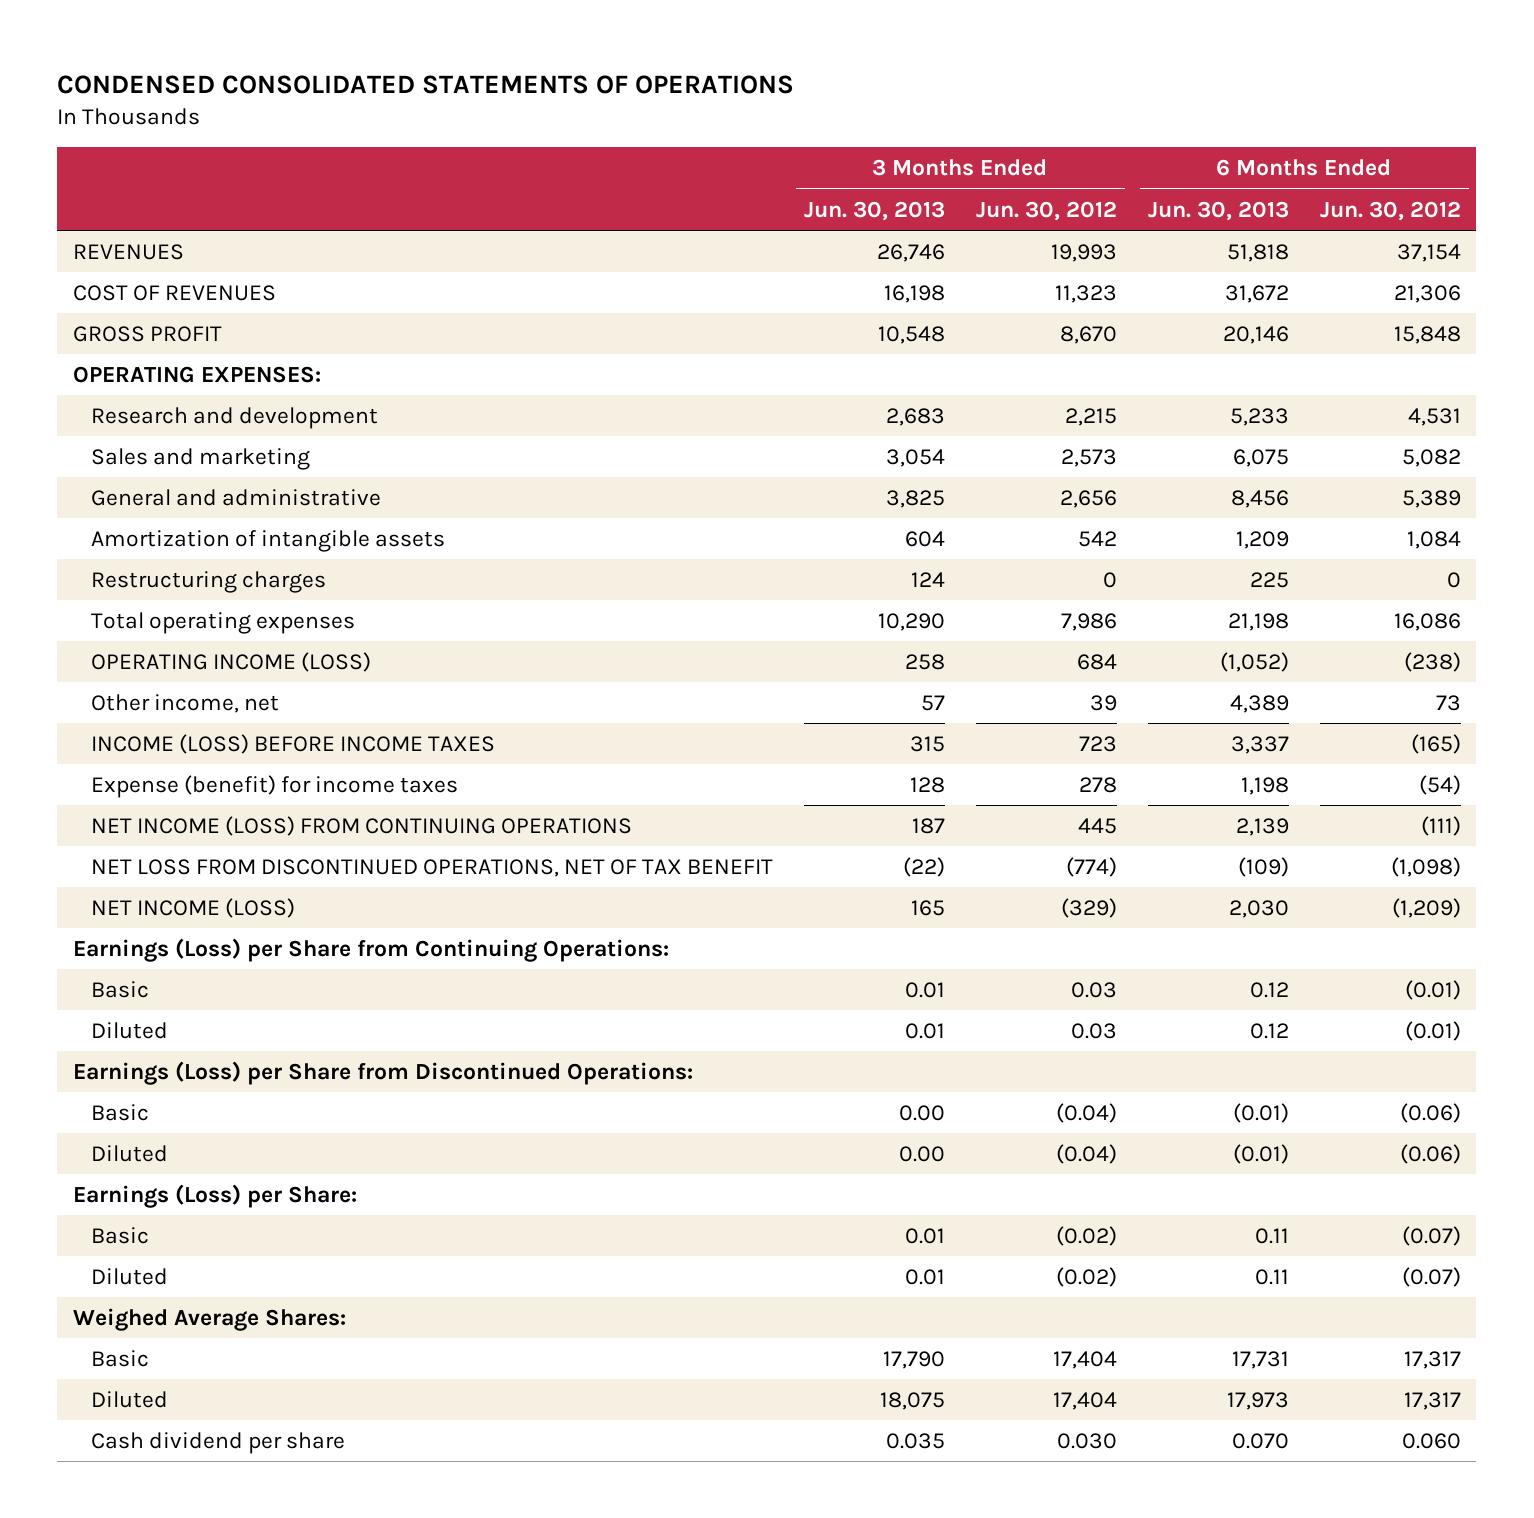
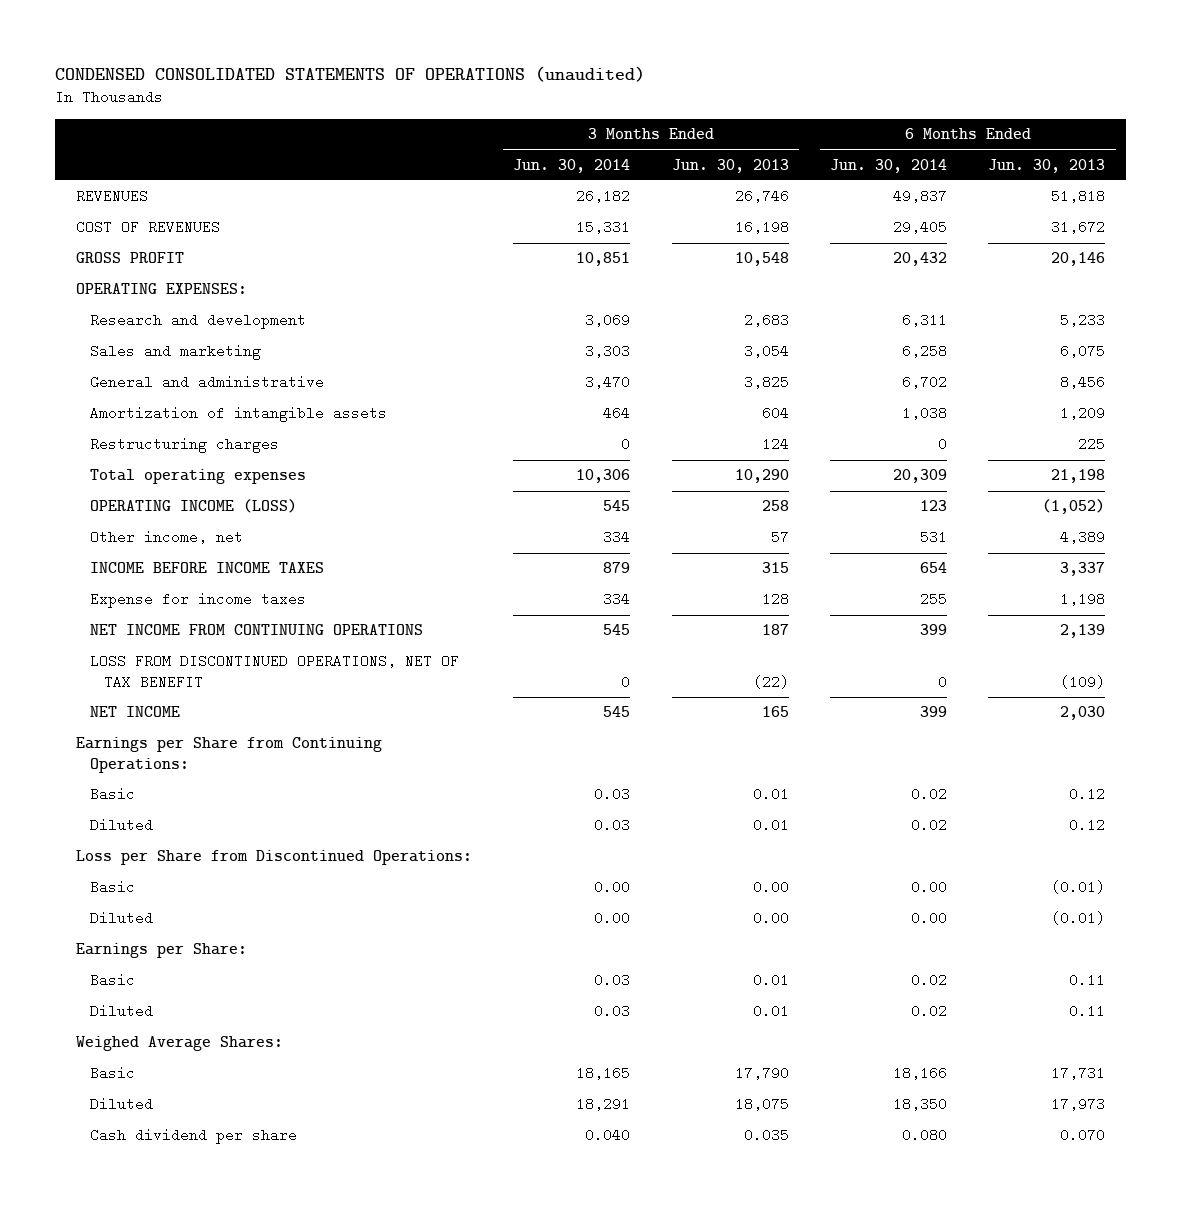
[57,75,795,95] CONDENSED CONSOLIDATED STATEMENTS OF OPERATIONS -> [54,66,645,83] CONDENSED CONSOLIDATED STATEMENTS OF OPERATIONS (unaudited)
[975,200,1117,221] Jun. 30, 2012 -> none
[1319,200,1461,221] Jun. 30, 2012 -> none
none -> [513,158,631,173] Jun. 30, 2014
none -> [829,158,947,173] Jun. 30, 2014
[90,733,495,754] INCOME (LOSS) BEFORE INCOME TAXES -> [89,562,324,574] INCOME BEFORE INCOME TAXES
[90,774,458,798] Expense (benefit) for income taxes -> [89,592,306,609] Expense for income taxes
[90,815,632,836] NET INCOME (LOSS) FROM CONTINUING OPERATIONS -> [89,624,423,636] NET INCOME FROM CONTINUING OPERATIONS
[90,858,773,877] NET LOSS FROM DISCONTINUED OPERATIONS, NET OF TAX BENEFIT -> [89,654,459,689] LOSS FROM DISCONTINUED OPERATIONS, NET OF TAX BENEFIT
[90,897,295,918] NET INCOME (LOSS) -> [89,706,180,718] NET INCOME
[72,937,669,962] Earnings (Loss) per Share from Continuing Operations: -> [75,737,382,773] Earnings per Share from Continuing Operations:
[72,1060,693,1085] Earnings (Loss) per Share from Discontinued Operations: -> [75,850,472,866] Loss per Share from Discontinued Operations:
[72,1183,357,1208] Earnings (Loss) per Share: -> [75,943,247,959] Earnings per Share:

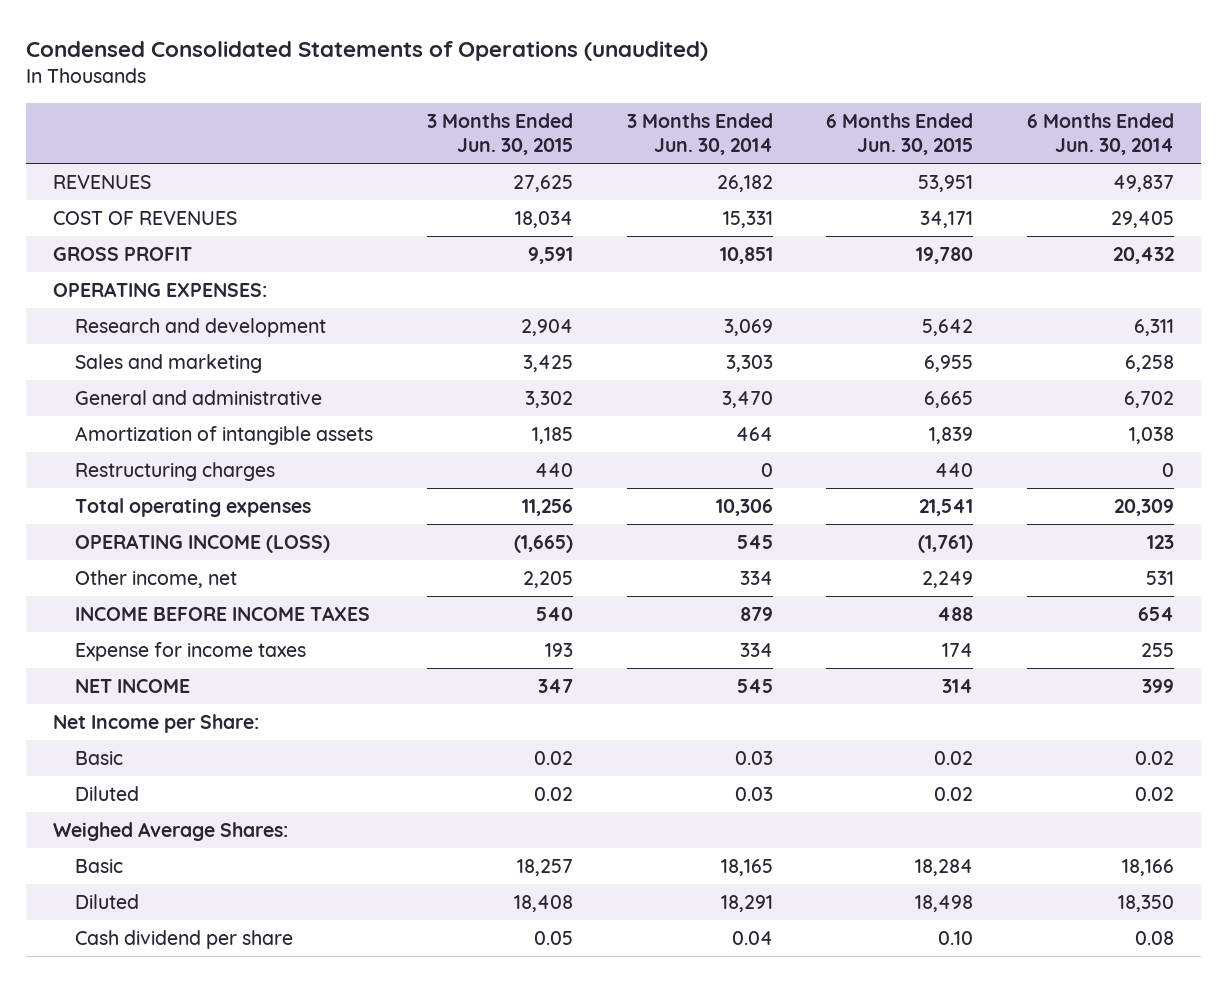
[54,66,645,83] CONDENSED CONSOLIDATED STATEMENTS OF OPERATIONS (unaudited) -> [26,40,709,61] Condensed Consolidated Statements of Operations (unaudited)
[671,158,789,173] Jun. 30, 2013 -> none
[988,158,1106,173] Jun. 30, 2013 -> none
none -> [426,112,573,155] 3 Months Ended Jun. 30, 2015
none -> [826,112,974,155] 6 Months Ended Jun. 30, 2015
[89,624,423,636] NET INCOME FROM CONTINUING OPERATIONS -> none
[89,654,459,689] LOSS FROM DISCONTINUED OPERATIONS, NET OF TAX BENEFIT -> none
[75,737,382,773] Earnings per Share from Continuing Operations: -> none
[89,787,135,802] Basic -> none
[89,818,153,833] Diluted -> none
[75,850,472,866] Loss per Share from Discontinued Operations: -> none
[89,880,135,895] Basic -> none
[89,911,153,926] Diluted -> none
[75,943,247,959] Earnings per Share: -> [53,714,260,734] Net Income per Share:
[585,1128,631,1143] 0.040 -> [731,931,773,946] 0.04
[901,1128,947,1143] 0.080 -> [1135,931,1175,946] 0.08

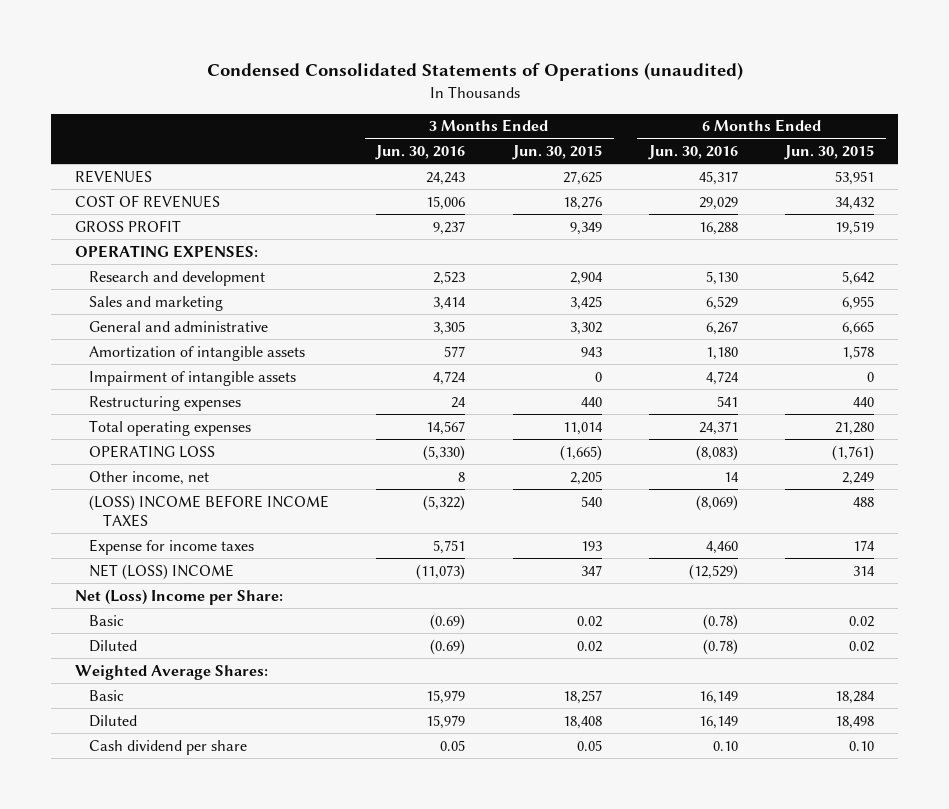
[626,112,773,155] 3 Months Ended Jun. 30, 2014 -> none
[1027,112,1175,155] 6 Months Ended Jun. 30, 2014 -> none
none -> [375,145,466,161] Jun. 30, 2016
none -> [648,145,739,161] Jun. 30, 2016
[514,211,573,229] 18,034 -> [562,195,602,210] 18,276
[920,211,974,229] 34,171 -> [835,196,875,210] 34,432
[527,247,573,265] 9,591 -> [569,221,602,235] 9,349
[916,247,974,265] 19,780 -> [835,220,875,235] 19,519
[531,427,573,445] 1,185 -> [580,346,602,357] 943
[929,427,974,445] 1,839 -> [842,345,875,360] 1,578
none -> [89,370,297,386] Impairment of intangible assets
[74,462,275,482] Restructuring charges -> [89,395,242,411] Restructuring expenses
[521,499,573,517] 11,256 -> [562,421,603,435] 11,014
[919,499,974,517] 21,541 -> [835,421,875,435] 21,280
[74,534,330,554] OPERATING INCOME (LOSS) -> [89,444,216,458] OPERATING LOSS
[74,606,370,622] INCOME BEFORE INCOME TAXES -> [89,494,330,527] (LOSS) INCOME BEFORE INCOME TAXES
[74,679,190,694] NET INCOME -> [89,563,235,580] NET (LOSS) INCOME
[53,714,260,734] Net Income per Share: -> [74,588,283,605] Net (Loss) Income per Share:
[53,822,289,842] Weighed Average Shares: -> [74,664,268,680] Weighted Average Shares:

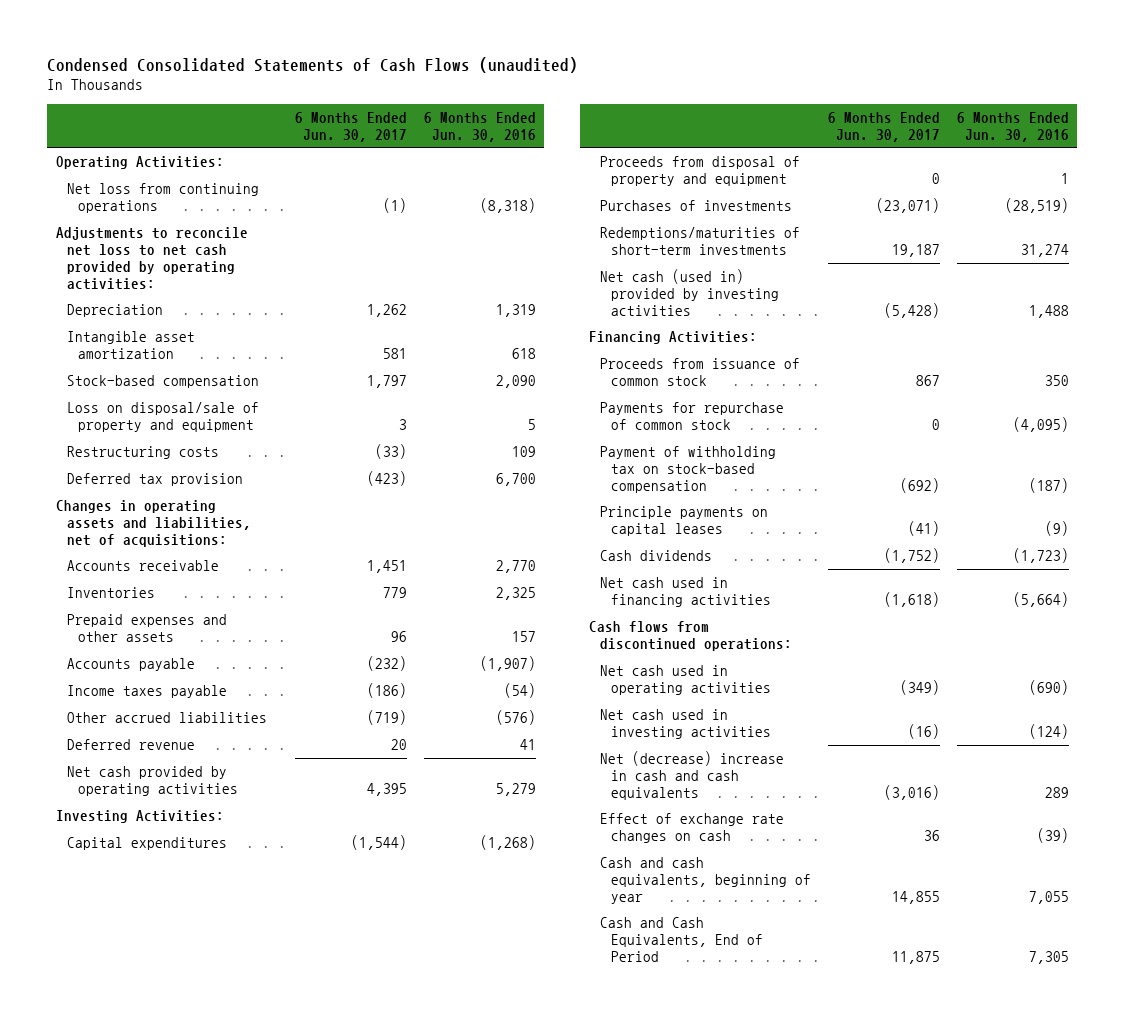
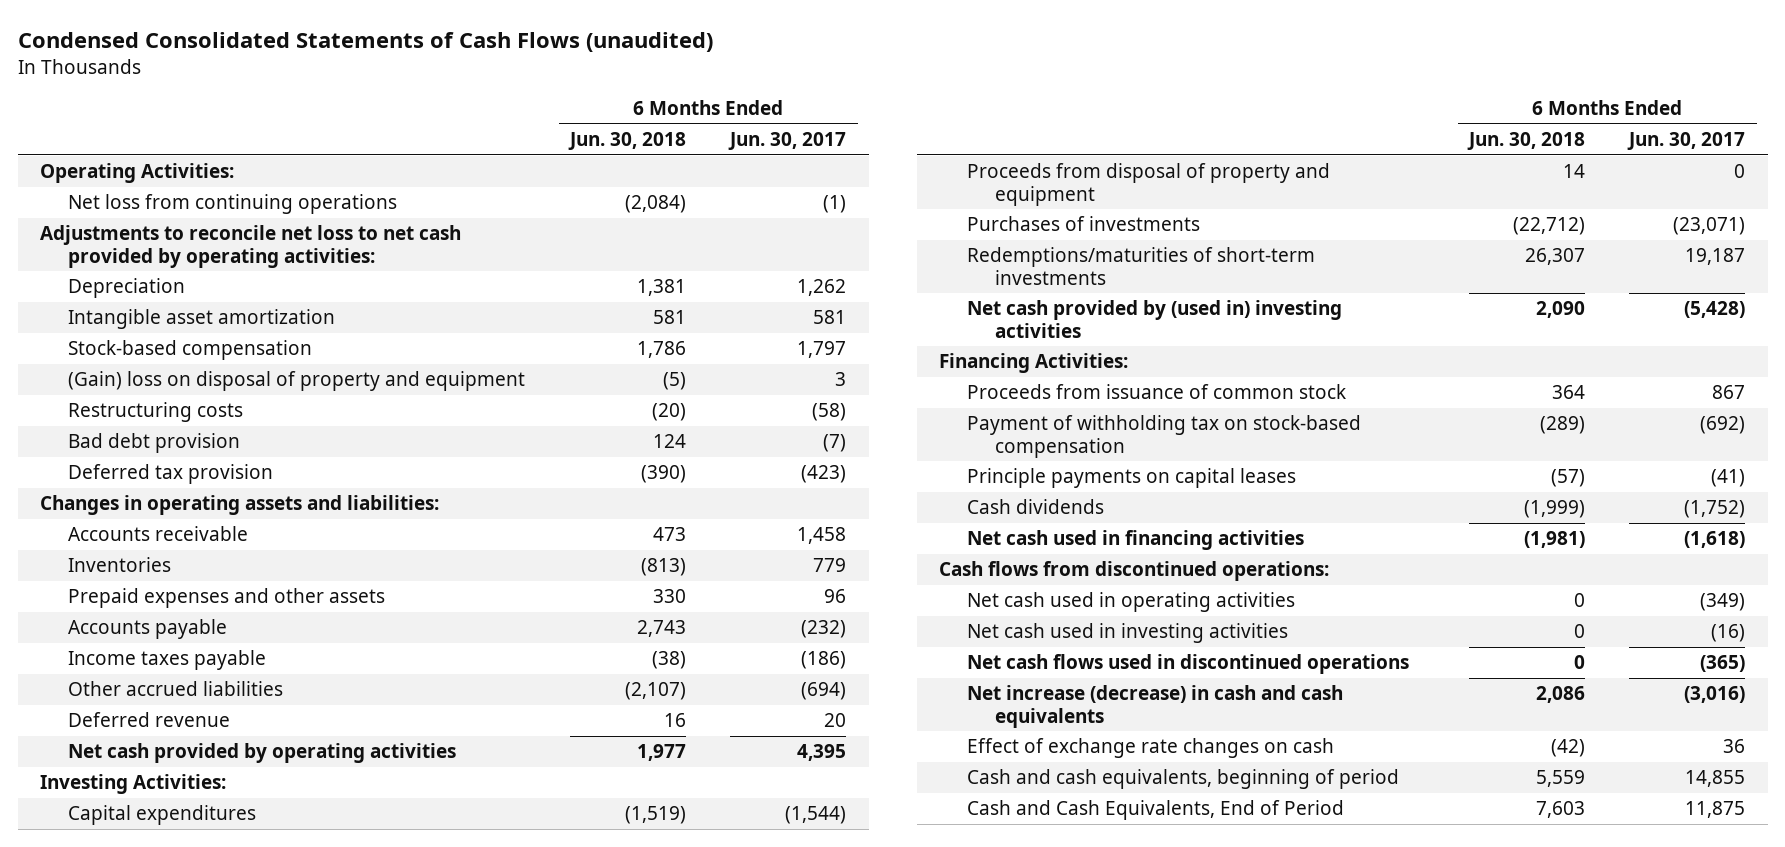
[423,111,536,142] 6 Months Ended Jun. 30, 2016 -> none
none -> [567,132,686,151] Jun. 30, 2018
[66,401,259,432] Loss on disposal/sale of property and equipment -> [68,371,526,392] (Gain) loss on disposal of property and equipment
[374,443,407,459] (33) -> [812,403,847,422] (58)
none -> [68,433,241,454] Bad debt provision
[55,499,251,547] Changes in operating assets and liabilities, net of acquisitions: -> [40,495,440,516] Changes in operating assets and liabilities:
[366,559,407,573] 1,451 -> [797,527,847,545] 1,458
[366,709,407,725] (719) -> [801,682,847,701] (694)
[600,268,780,316] Net cash (used in) provided by investing activities -> [967,300,1343,338] Net cash provided by (used in) investing activities
[600,401,785,430] Payments for repurchase of common stock -> none
none -> [967,654,1410,675] Net cash flows used in discontinued operations
[600,750,785,800] Net (decrease) increase in cash and cash equivalents -> [967,685,1344,728] Net increase (decrease) in cash and cash equivalents
[600,856,812,904] Cash and cash equivalents, beginning of year -> [967,769,1400,790] Cash and cash equivalents, beginning of period

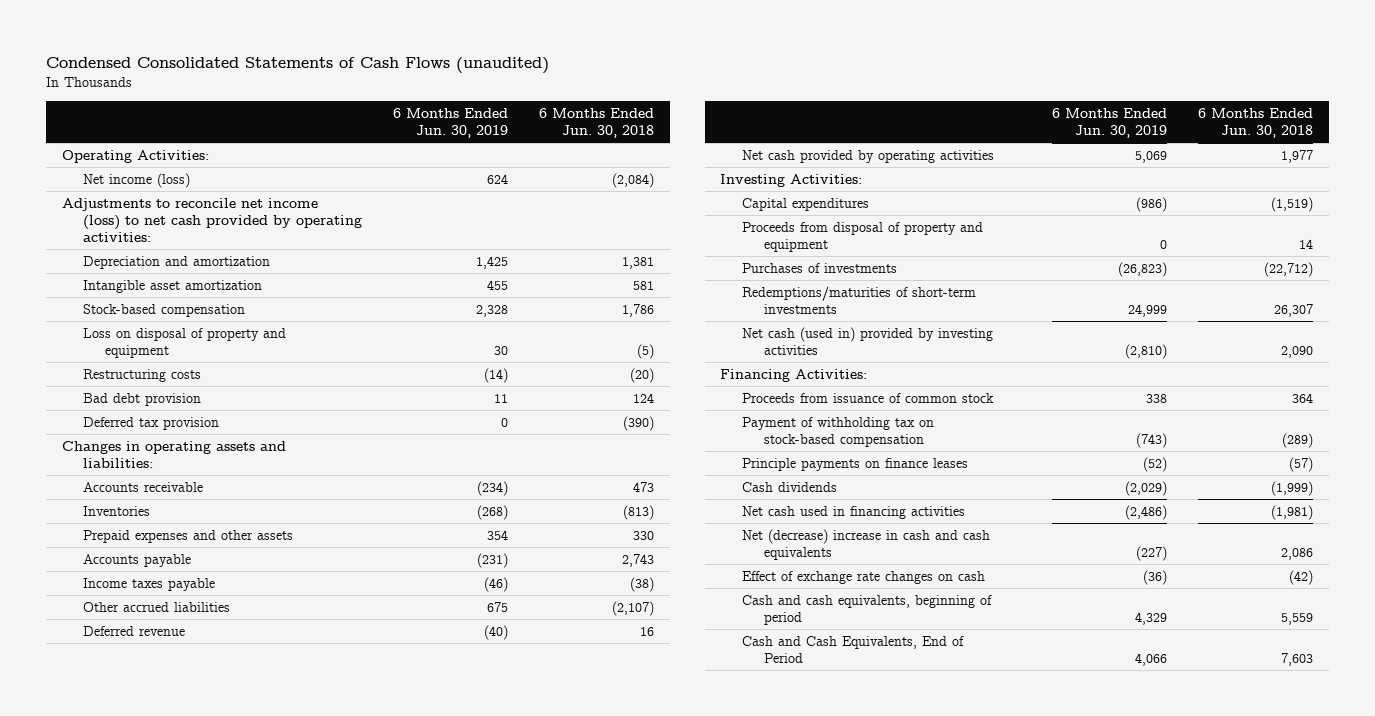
[728,132,847,151] Jun. 30, 2017 -> none
none -> [393,107,509,138] 6 Months Ended Jun. 30, 2019
[68,194,398,215] Net loss from continuing operations -> [83,173,191,189] Net income (loss)
[40,225,462,268] Adjustments to reconcile net loss to net cash provided by operating activities: -> [61,198,363,242] Adjustments to reconcile net income (loss) to net cash provided by operating activities:
[68,278,186,299] Depreciation -> [83,256,271,270] Depreciation and amortization
[68,371,526,392] (Gain) loss on disposal of property and equipment -> [83,328,287,358] Loss on disposal of property and equipment
[967,300,1343,338] Net cash provided by (used in) investing activities -> [742,327,994,355] Net cash (used in) provided by investing activities
[967,468,1297,489] Principle payments on capital leases -> [742,458,969,472] Principle payments on finance leases
[939,561,1330,582] Cash flows from discontinued operations: -> none
[967,592,1296,613] Net cash used in operating activities -> none
[967,623,1289,644] Net cash used in investing activities -> none
[967,654,1410,675] Net cash flows used in discontinued operations -> none
[967,685,1344,728] Net increase (decrease) in cash and cash equivalents -> [742,529,991,560] Net (decrease) increase in cash and cash equivalents

